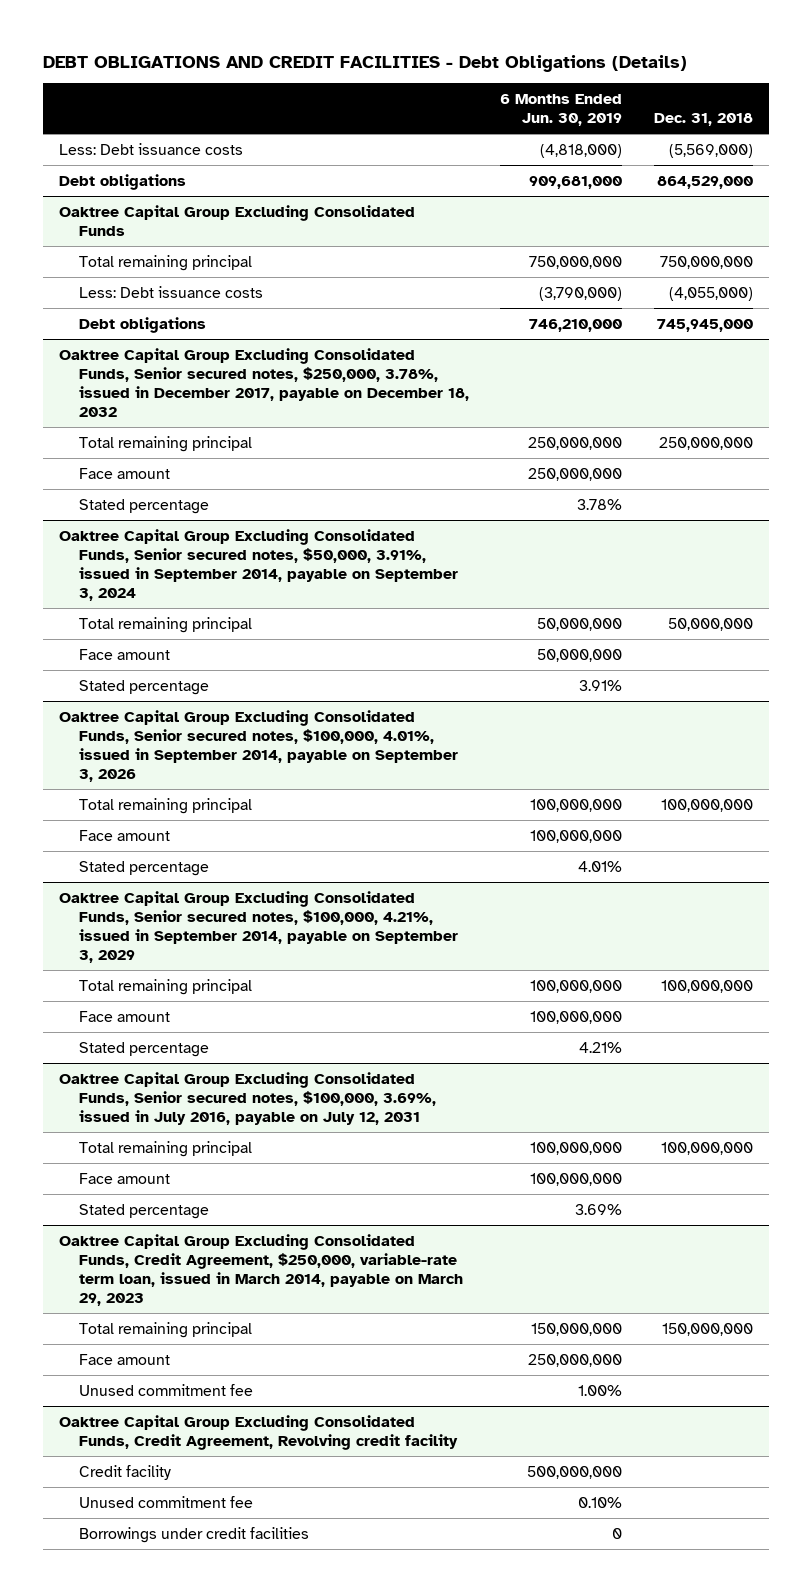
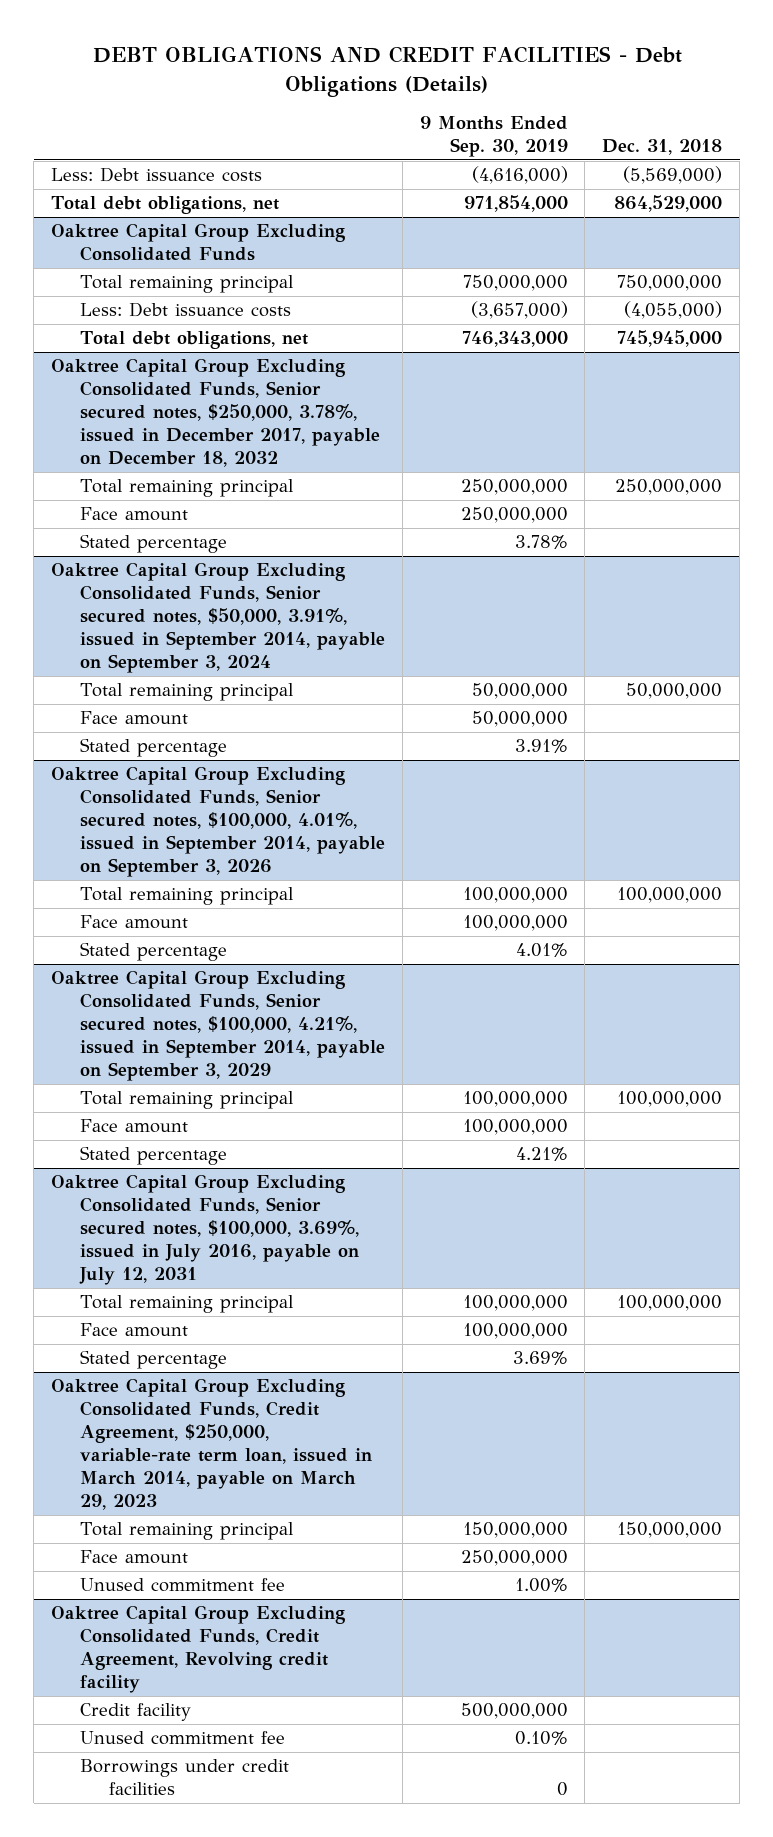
[500,94,623,127] 6 Months Ended Jun. 30, 2019 -> none
none -> [419,116,568,158] 9 Months Ended Sep. 30, 2019
[58,173,186,190] Debt obligations -> [50,196,279,215] Total debt obligations, net
[78,316,206,333] Debt obligations -> [80,331,309,350] Total debt obligations, net

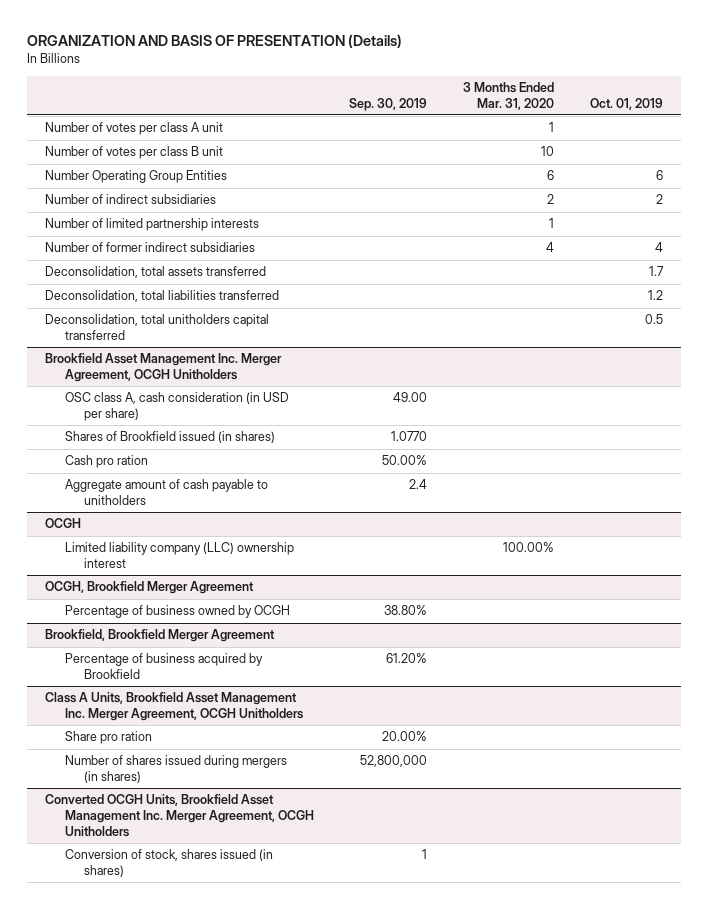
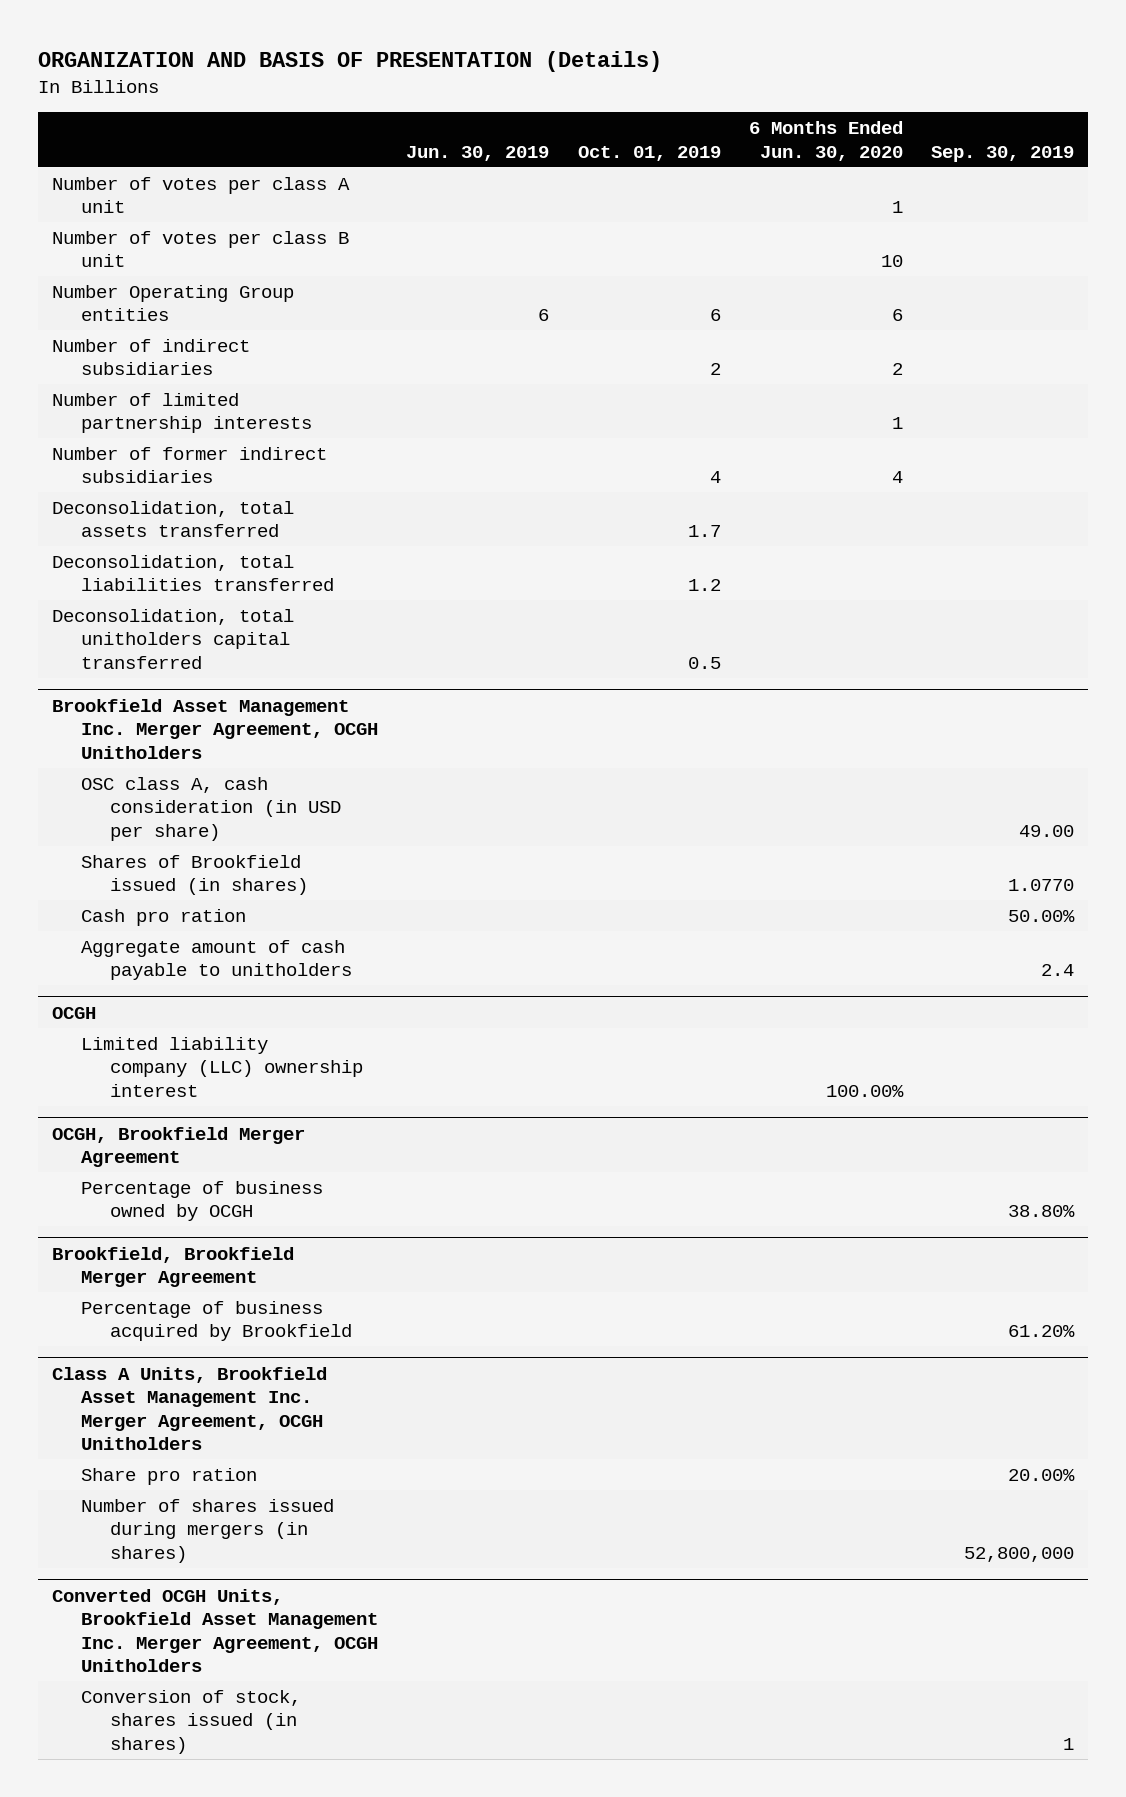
[463,82,555,110] 3 Months Ended Mar. 31, 2020 -> none
none -> [406,145,550,161] Jun. 30, 2019
none -> [748,121,903,161] 6 Months Ended Jun. 30, 2020
[44,170,227,184] Number Operating Group Entities -> [51,284,294,322] Number Operating Group entities

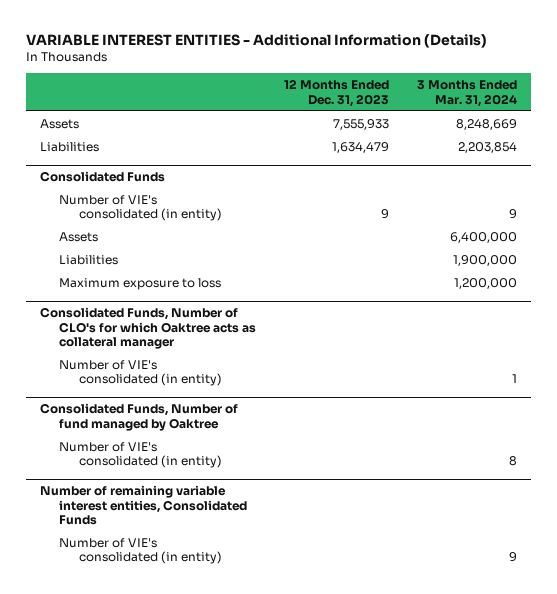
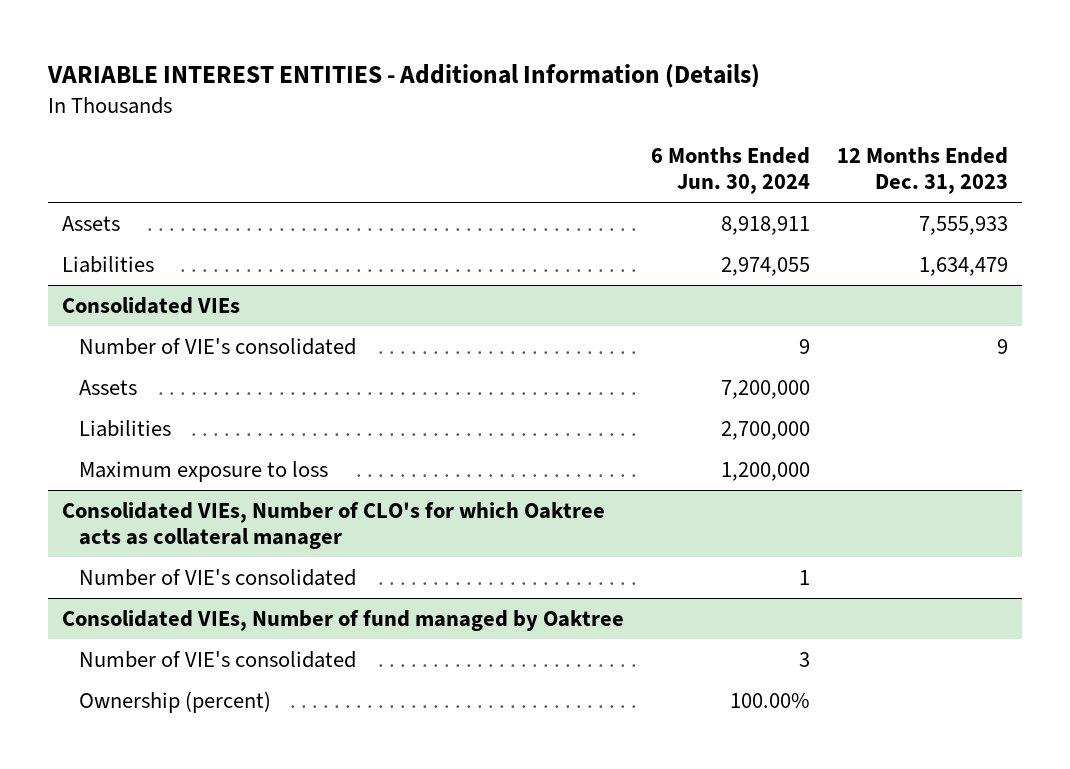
[417,80,518,107] 3 Months Ended Mar. 31, 2024 -> none
none -> [650,146,810,194] 6 Months Ended Jun. 30, 2024
[40,171,166,183] Consolidated Funds -> [61,297,240,315] Consolidated VIEs
[59,194,222,222] Number of VIE's consolidated (in entity) -> [78,338,356,356] Number of VIE's consolidated
[40,485,248,526] Number of remaining variable interest entities, Consolidated Funds -> none
[59,537,222,565] Number of VIE's consolidated (in entity) -> none
[40,307,257,350] Consolidated Funds, Number of CLO's for which Oaktree acts as collateral manager -> [61,502,605,549] Consolidated VIEs, Number of CLO's for which Oaktree acts as collateral manager
[59,359,222,387] Number of VIE's consolidated (in entity) -> [78,569,356,587] Number of VIE's consolidated
[40,403,239,431] Consolidated Funds, Number of fund managed by Oaktree -> [61,610,624,632] Consolidated VIEs, Number of fund managed by Oaktree
[59,441,222,469] Number of VIE's consolidated (in entity) -> [78,651,356,669] Number of VIE's consolidated
none -> [78,691,271,714] Ownership (percent)

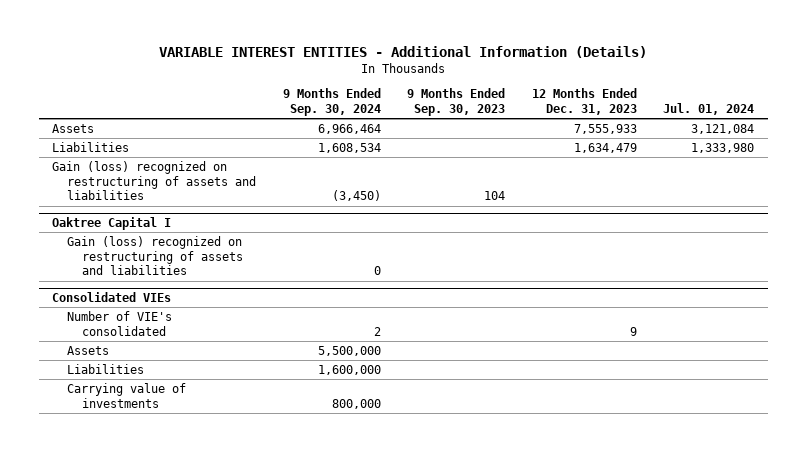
[650,146,810,194] 6 Months Ended Jun. 30, 2024 -> none
none -> [282,88,381,116] 9 Months Ended Sep. 30, 2024
none -> [407,88,506,116] 9 Months Ended Sep. 30, 2023
none -> [663,102,755,115] Jul. 01, 2024
none -> [52,160,256,201] Gain (loss) recognized on restructuring of assets and liabilities
none -> [52,217,172,231] Oaktree Capital I
none -> [66,235,243,276] Gain (loss) recognized on restructuring of assets and liabilities
[61,502,605,549] Consolidated VIEs, Number of CLO's for which Oaktree acts as collateral manager -> none
[78,569,356,587] Number of VIE's consolidated -> none
[61,610,624,632] Consolidated VIEs, Number of fund managed by Oaktree -> none
[78,651,356,669] Number of VIE's consolidated -> none
[78,691,271,714] Ownership (percent) -> none
[78,461,328,483] Maximum exposure to loss -> [66,382,186,408] Carrying value of investments

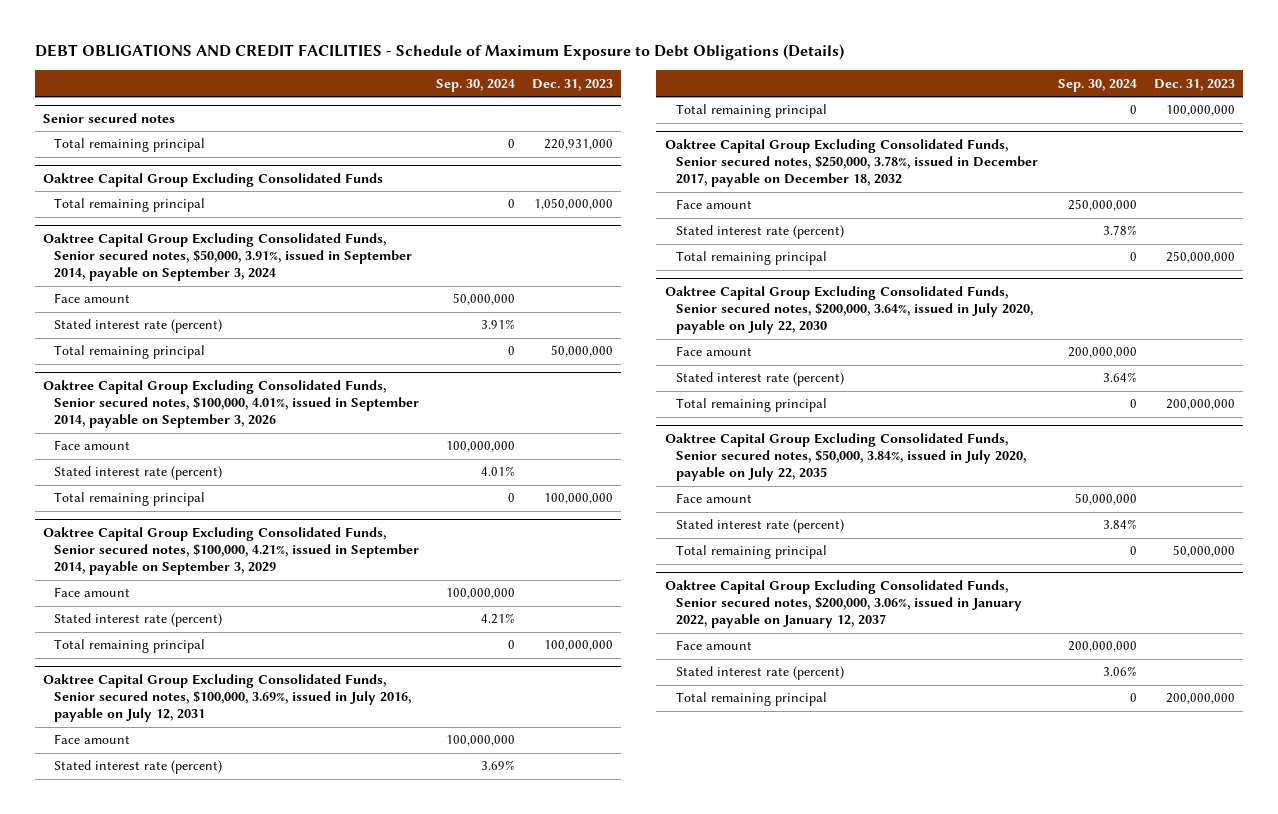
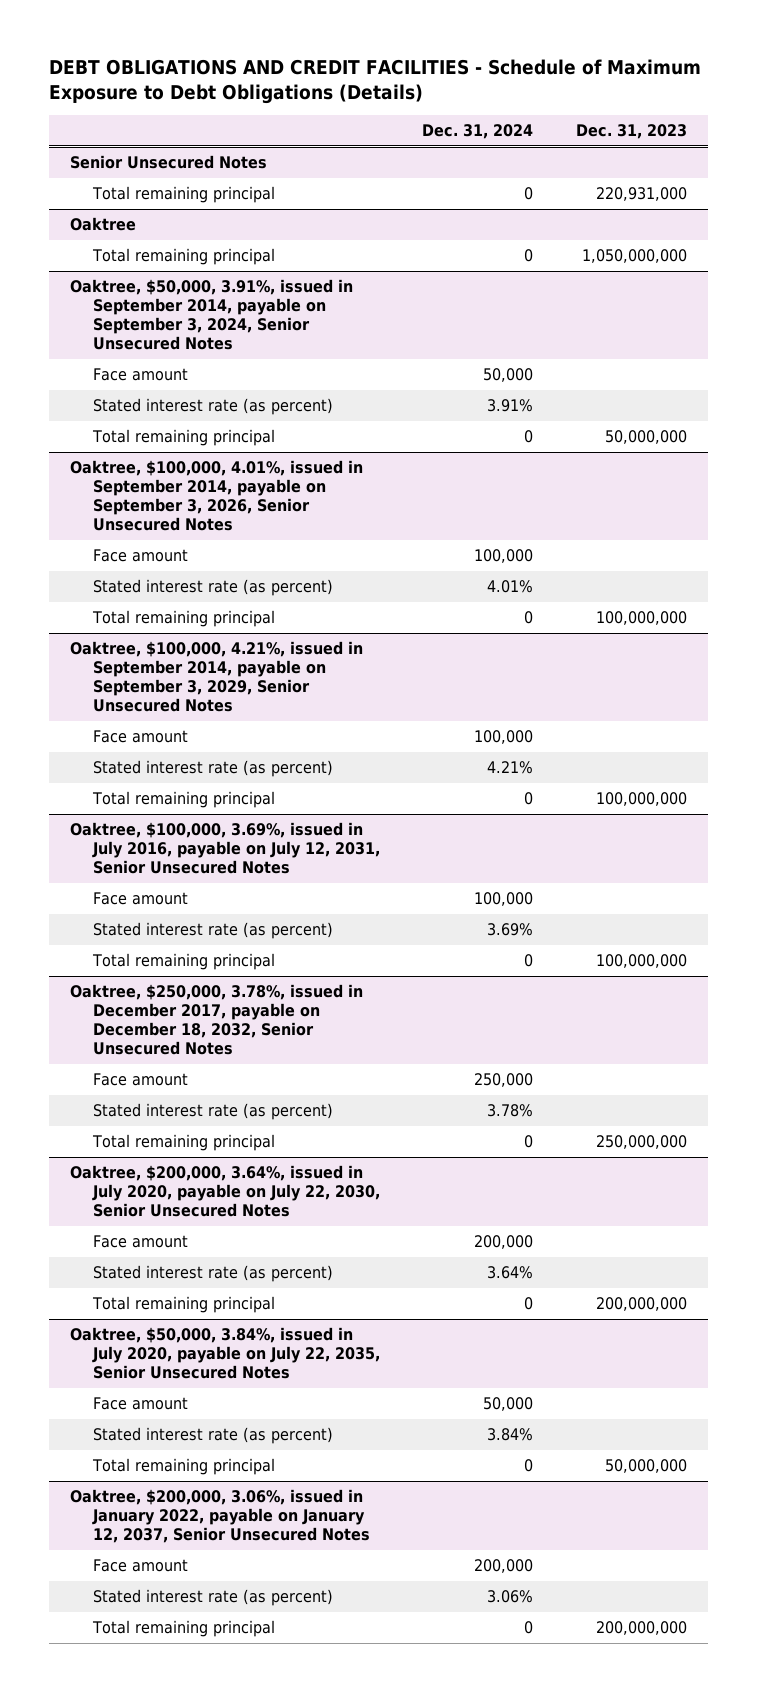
[435,78,515,92] Sep. 30, 2024 -> none
none -> [422,124,534,140] Dec. 31, 2024
[43,112,176,123] Senior secured notes -> [70,155,268,170] Senior Unsecured Notes
[43,172,384,187] Oaktree Capital Group Excluding Consolidated Funds -> [70,217,137,232] Oaktree
[43,232,413,282] Oaktree Capital Group Excluding Consolidated Funds, Senior secured notes, $50,000, 3.91%, issued in September 2014, payable on September 3, 2024 -> [70,279,354,351] Oaktree, $50,000, 3.91%, issued in September 2014, payable on September 3, 2024, Senior Unsecured Notes
[54,319,223,334] Stated interest rate (percent) -> [92,398,333,416] Stated interest rate (as percent)
[43,379,420,429] Oaktree Capital Group Excluding Consolidated Funds, Senior secured notes, $100,000, 4.01%, issued in September 2014, payable on September 3, 2026 -> [70,460,364,532] Oaktree, $100,000, 4.01%, issued in September 2014, payable on September 3, 2026, Senior Unsecured Notes
[54,466,223,481] Stated interest rate (percent) -> [92,579,333,597] Stated interest rate (as percent)
[43,526,420,576] Oaktree Capital Group Excluding Consolidated Funds, Senior secured notes, $100,000, 4.21%, issued in September 2014, payable on September 3, 2029 -> [70,641,364,713] Oaktree, $100,000, 4.21%, issued in September 2014, payable on September 3, 2029, Senior Unsecured Notes
[54,613,223,628] Stated interest rate (percent) -> [92,760,333,778] Stated interest rate (as percent)
[43,673,412,723] Oaktree Capital Group Excluding Consolidated Funds, Senior secured notes, $100,000, 3.69%, issued in July 2016, payable on July 12, 2031 -> [70,822,380,875] Oaktree, $100,000, 3.69%, issued in July 2016, payable on July 12, 2031, Senior Unsecured Notes
[54,760,223,775] Stated interest rate (percent) -> [92,922,333,940] Stated interest rate (as percent)
[664,138,1038,188] Oaktree Capital Group Excluding Consolidated Funds, Senior secured notes, $250,000, 3.78%, issued in December 2017, payable on December 18, 2032 -> [70,984,364,1056] Oaktree, $250,000, 3.78%, issued in December 2017, payable on December 18, 2032, Senior Unsecured Notes
[675,225,844,240] Stated interest rate (percent) -> [92,1103,333,1121] Stated interest rate (as percent)
[664,285,1033,335] Oaktree Capital Group Excluding Consolidated Funds, Senior secured notes, $200,000, 3.64%, issued in July 2020, payable on July 22, 2030 -> [70,1165,380,1218] Oaktree, $200,000, 3.64%, issued in July 2020, payable on July 22, 2030, Senior Unsecured Notes
[675,372,844,387] Stated interest rate (percent) -> [92,1265,333,1283] Stated interest rate (as percent)
[664,432,1026,482] Oaktree Capital Group Excluding Consolidated Funds, Senior secured notes, $50,000, 3.84%, issued in July 2020, payable on July 22, 2035 -> [70,1327,380,1380] Oaktree, $50,000, 3.84%, issued in July 2020, payable on July 22, 2035, Senior Unsecured Notes
[675,519,844,534] Stated interest rate (percent) -> [92,1427,333,1445] Stated interest rate (as percent)
[664,579,1022,629] Oaktree Capital Group Excluding Consolidated Funds, Senior secured notes, $200,000, 3.06%, issued in January 2022, payable on January 12, 2037 -> [70,1489,370,1544] Oaktree, $200,000, 3.06%, issued in January 2022, payable on January 12, 2037, Senior Unsecured Notes
[675,666,844,681] Stated interest rate (percent) -> [92,1589,333,1607] Stated interest rate (as percent)

